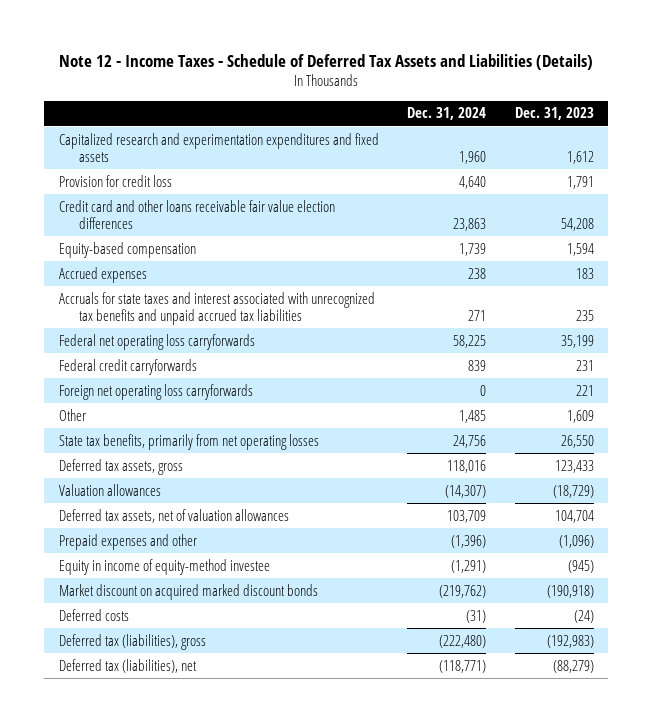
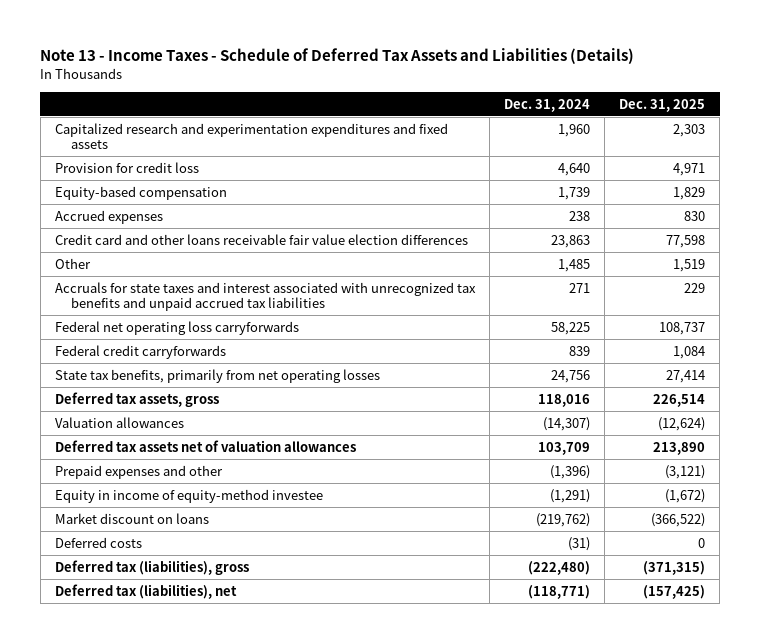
[59,53,594,70] Note 12 - Income Taxes - Schedule of Deferred Tax Assets and Liabilities (Details) -> [40,47,635,64] Note 13 - Income Taxes - Schedule of Deferred Tax Assets and Liabilities (Details)
[514,107,594,121] Dec. 31, 2023 -> none
none -> [619,98,706,112] Dec. 31, 2025
[58,199,335,229] Credit card and other loans receivable fair value election differences -> [54,233,468,245] Credit card and other loans receivable fair value election differences
[58,408,86,421] Other -> [54,257,91,269] Other
[58,383,253,400] Foreign net operating loss carryforwards -> none
[58,508,289,523] Deferred tax assets, net of valuation allowances -> [54,439,356,452] Deferred tax assets net of valuation allowances
[58,583,318,600] Market discount on acquired marked discount bonds -> [54,512,209,524] Market discount on loans

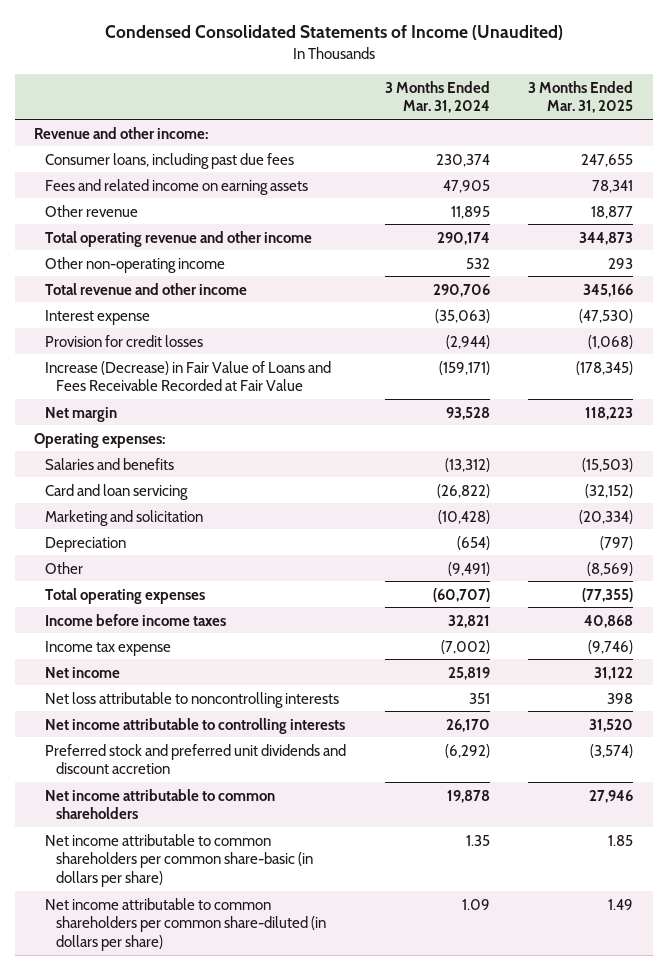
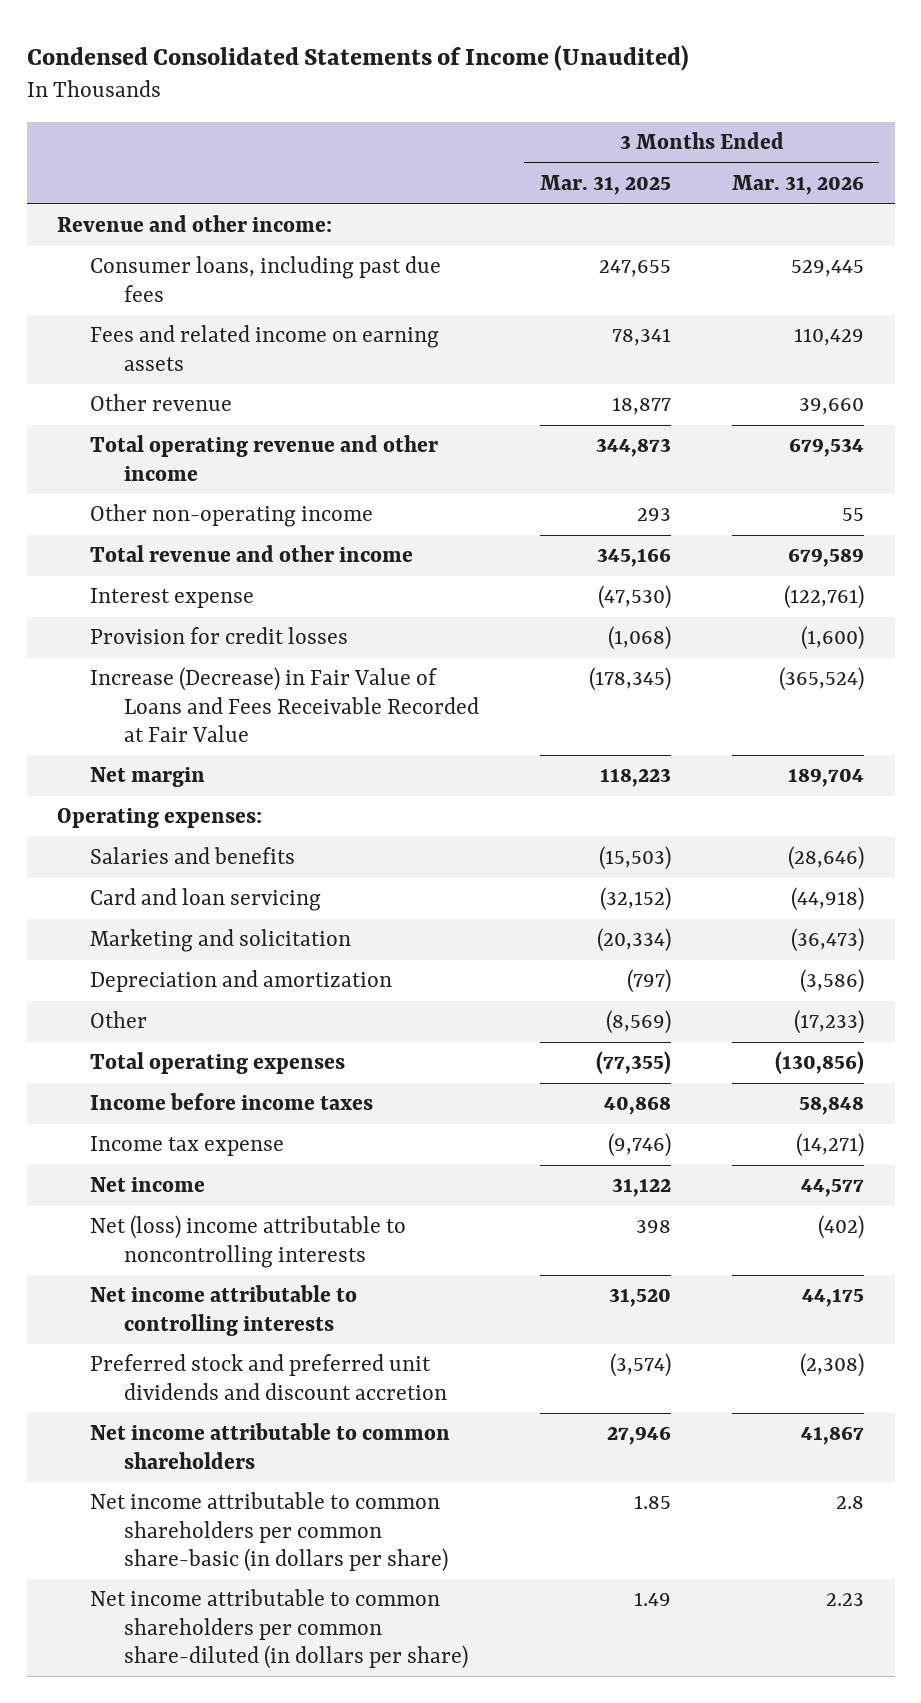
[384,80,490,114] 3 Months Ended Mar. 31, 2024 -> none
none -> [732,175,865,196] Mar. 31, 2026
[44,536,126,552] Depreciation -> [90,970,393,993] Depreciation and amortization
[44,691,339,708] Net loss attributable to noncontrolling interests -> [90,1215,407,1268] Net (loss) income attributable to noncontrolling interests

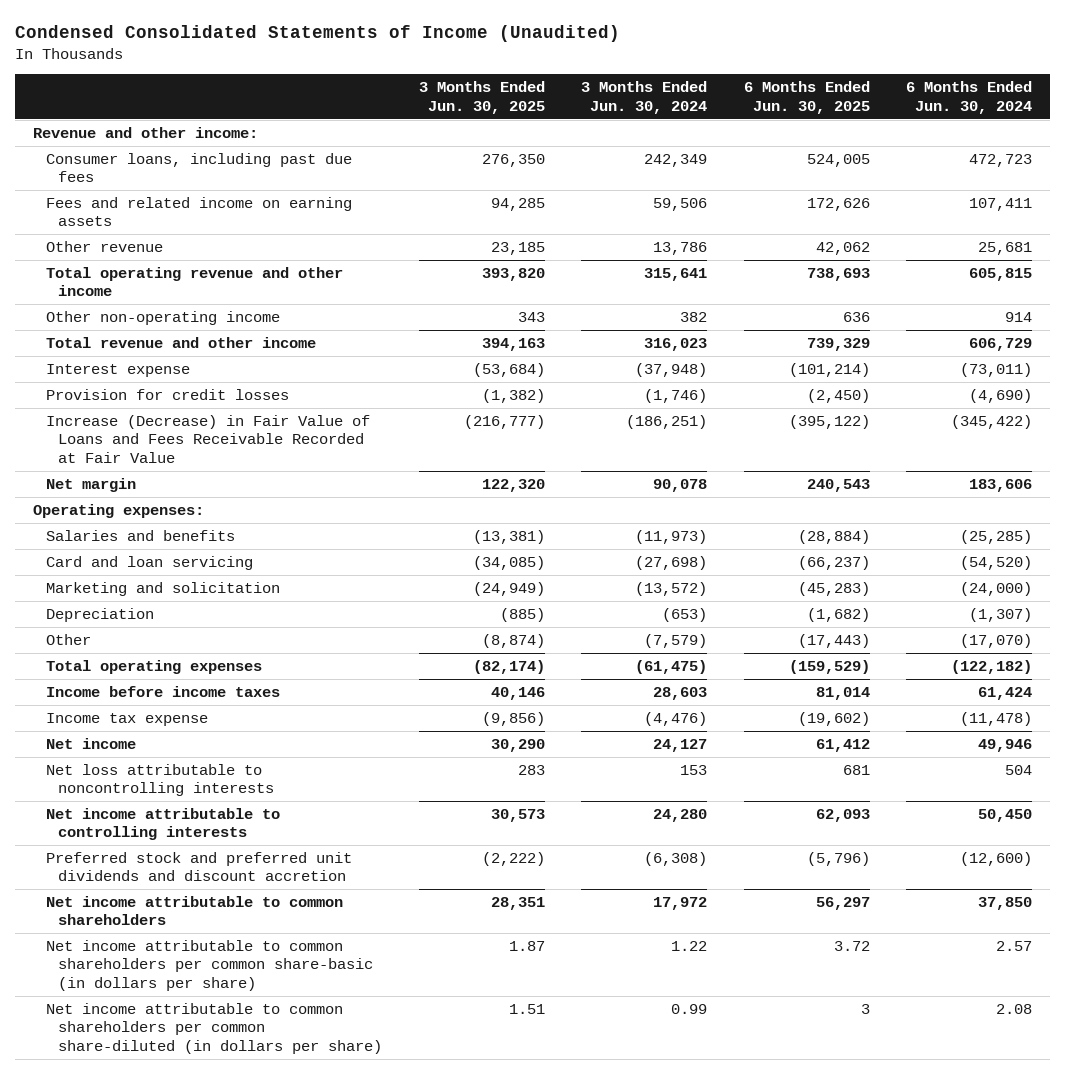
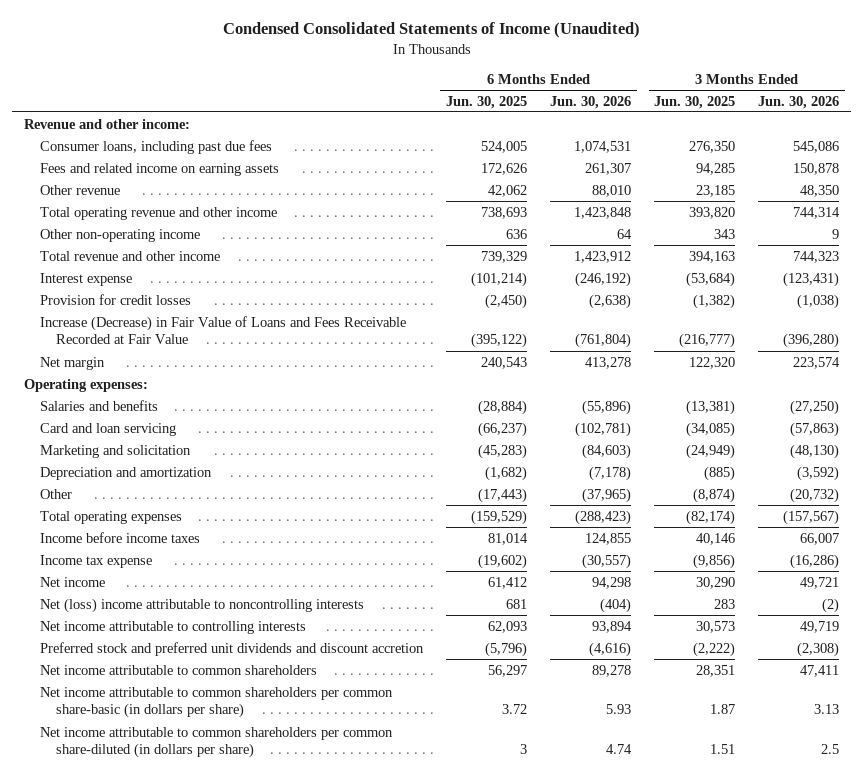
[581,81,708,114] 3 Months Ended Jun. 30, 2024 -> none
[906,81,1033,114] 6 Months Ended Jun. 30, 2024 -> none
none -> [550,95,632,109] Jun. 30, 2026
none -> [758,95,840,109] Jun. 30, 2026
[45,607,154,622] Depreciation -> [39,466,212,480] Depreciation and amortization
[45,763,275,797] Net loss attributable to noncontrolling interests -> [39,597,364,613] Net (loss) income attributable to noncontrolling interests

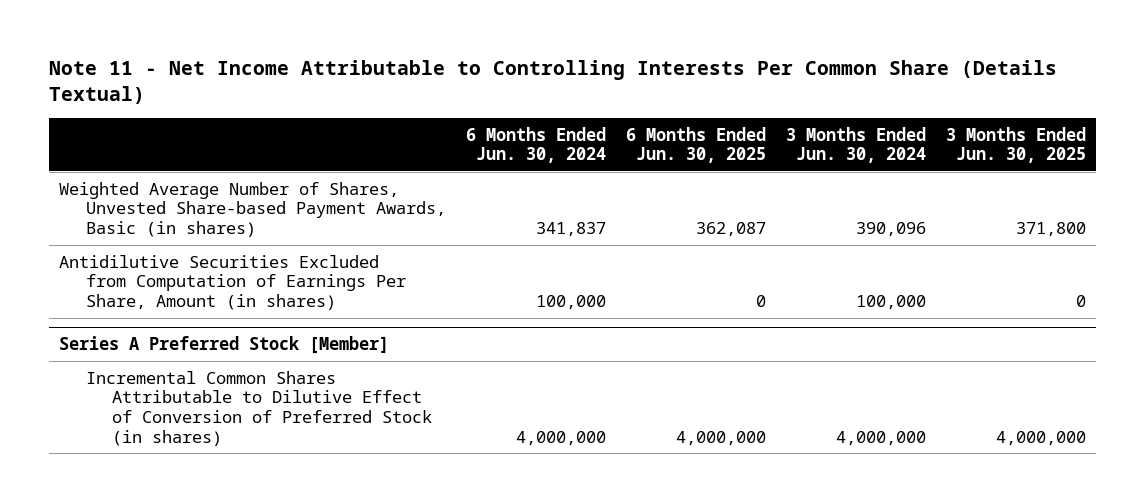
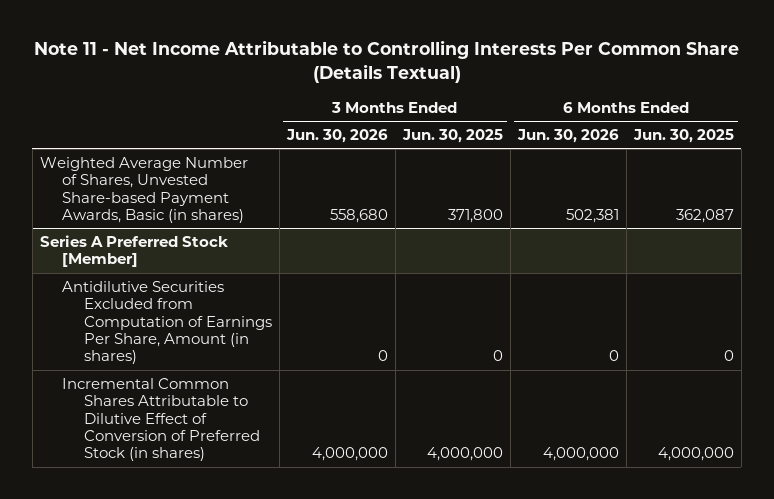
[465,126,606,164] 6 Months Ended Jun. 30, 2024 -> none
[785,126,926,164] 3 Months Ended Jun. 30, 2024 -> none
none -> [285,129,388,144] Jun. 30, 2026
none -> [516,129,619,144] Jun. 30, 2026
[59,254,406,311] Antidilutive Securities Excluded from Computation of Earnings Per Share, Amount (in shares) -> none
none -> [61,280,272,365] Antidilutive Securities Excluded from Computation of Earnings Per Share, Amount (in shares)

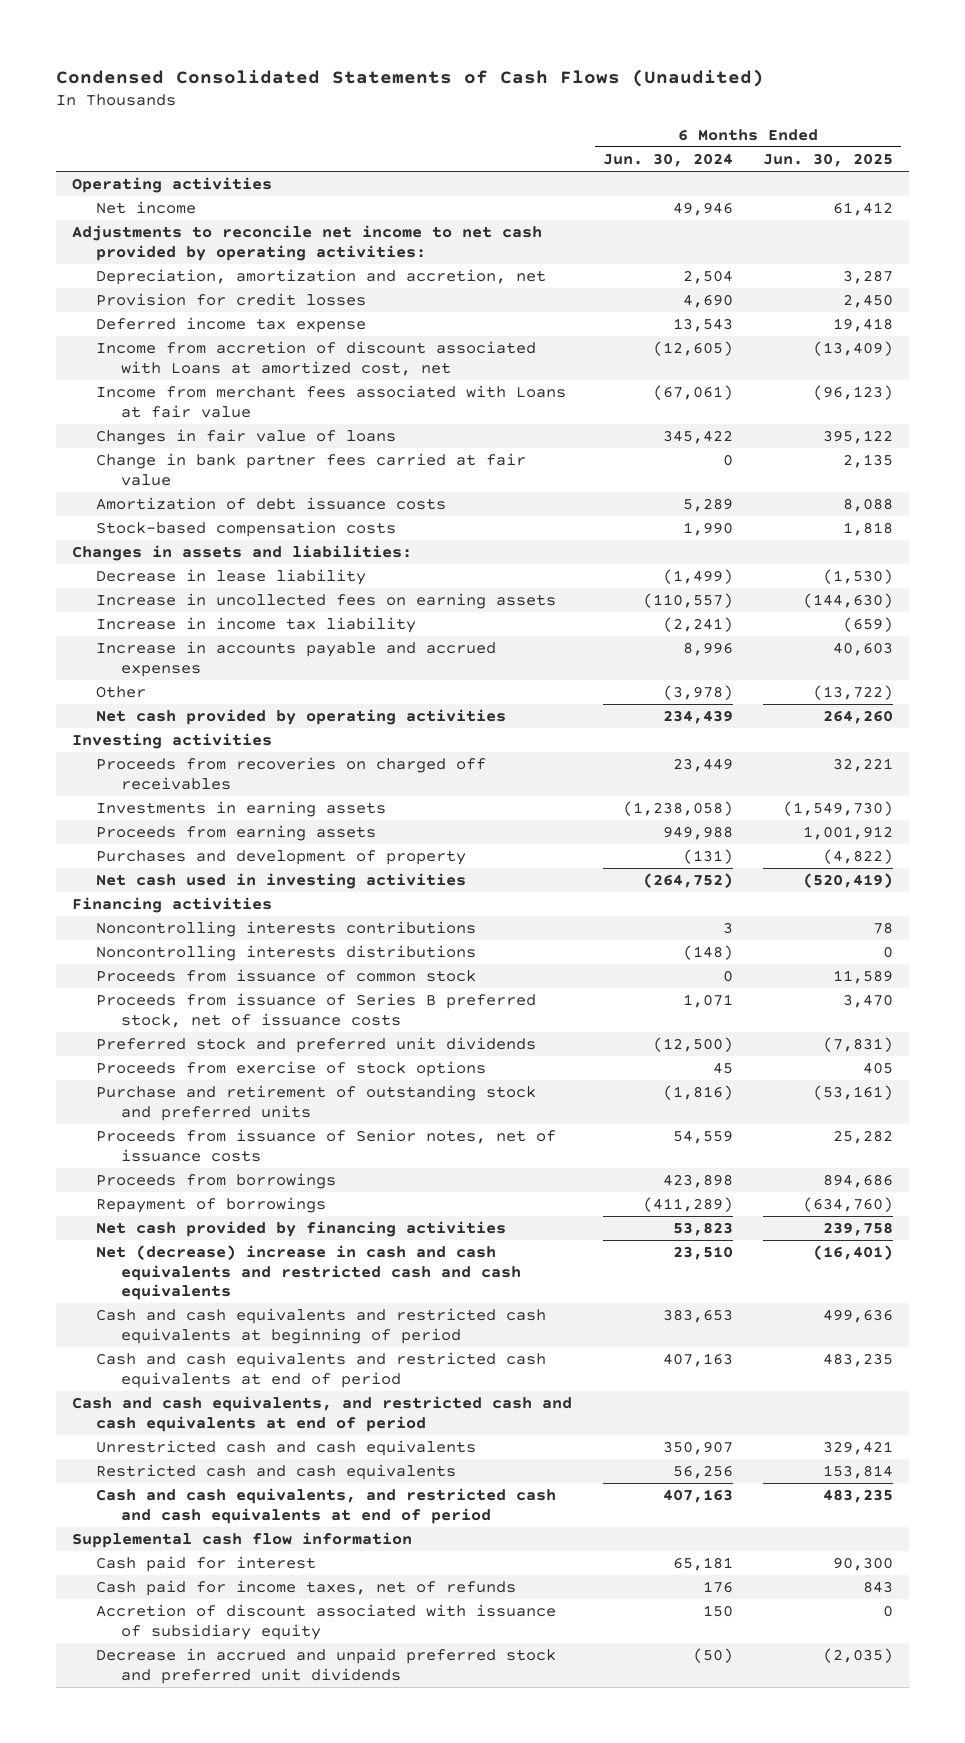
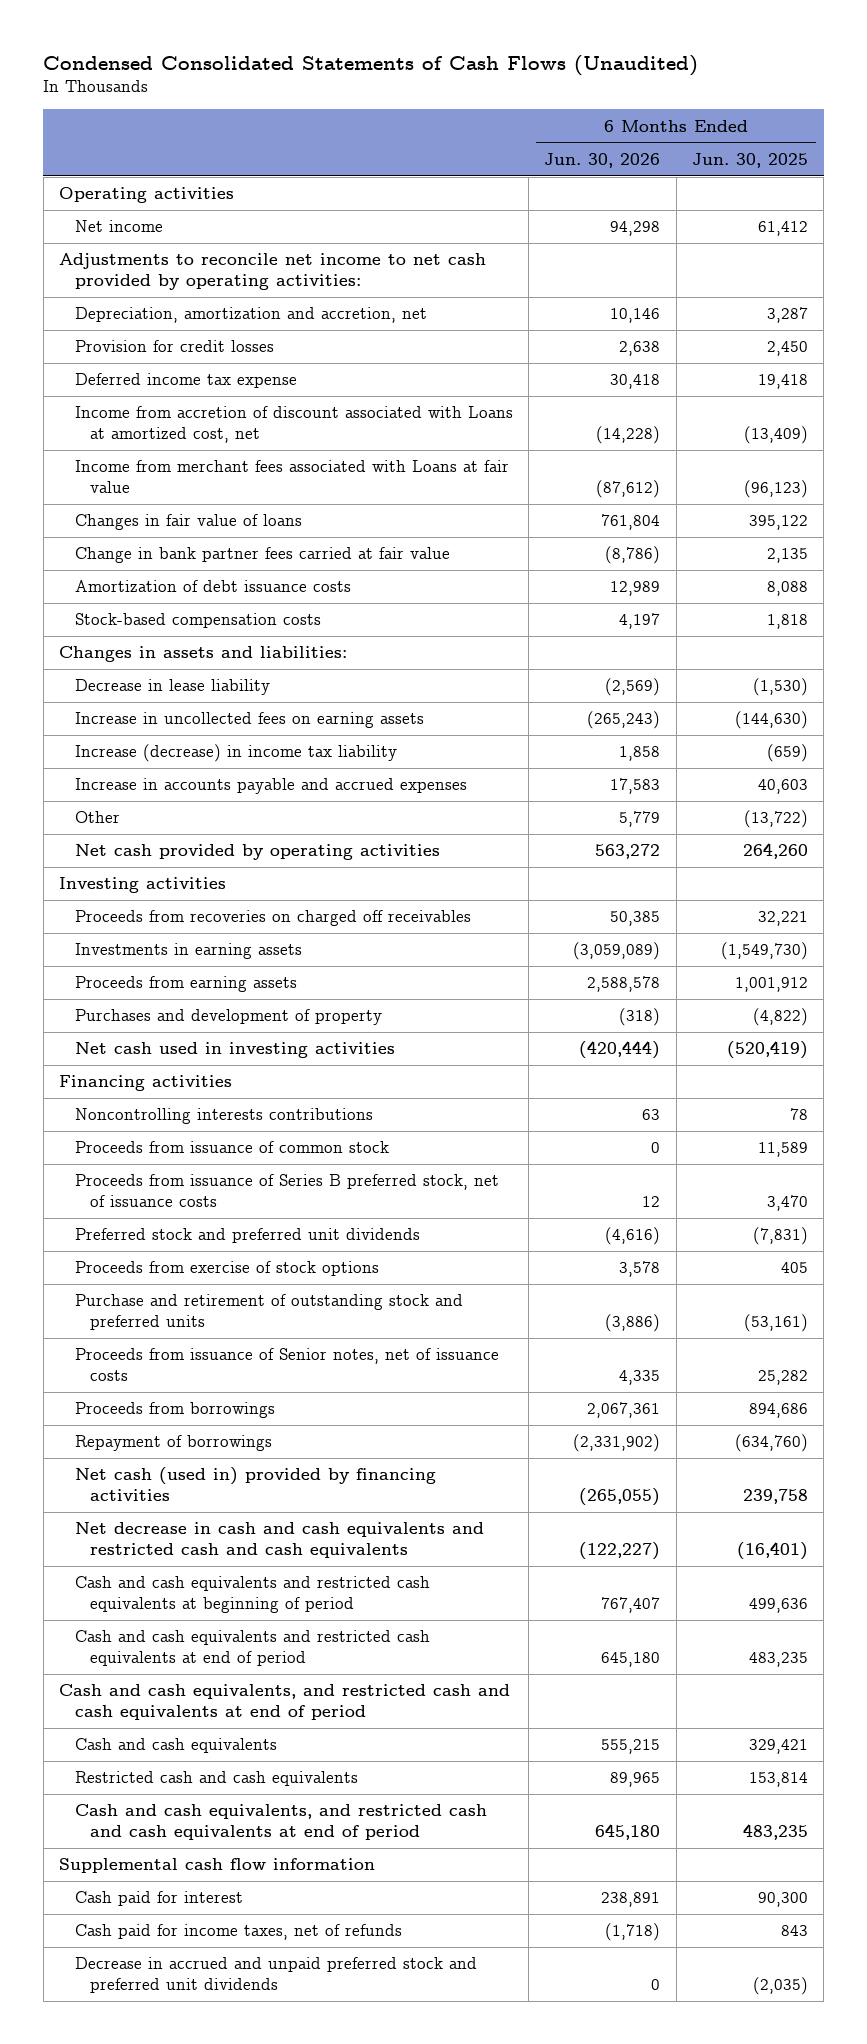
[602,152,733,167] Jun. 30, 2024 -> none
none -> [544,152,661,168] Jun. 30, 2026
[96,617,417,634] Increase in income tax liability -> [74,744,397,763] Increase (decrease) in income tax liability
[96,945,477,962] Noncontrolling interests distributions -> none
[96,1221,507,1238] Net cash provided by financing activities -> [74,1467,436,1502] Net cash (used in) provided by financing activities
[96,1245,521,1301] Net (decrease) increase in cash and cash equivalents and restricted cash and cash equivalents -> [74,1522,484,1559] Net decrease in cash and cash equivalents and restricted cash and cash equivalents
[96,1440,477,1457] Unrestricted cash and cash equivalents -> [74,1738,277,1754] Cash and cash equivalents
[96,1604,557,1640] Accretion of discount associated with issuance of subsidiary equity -> none

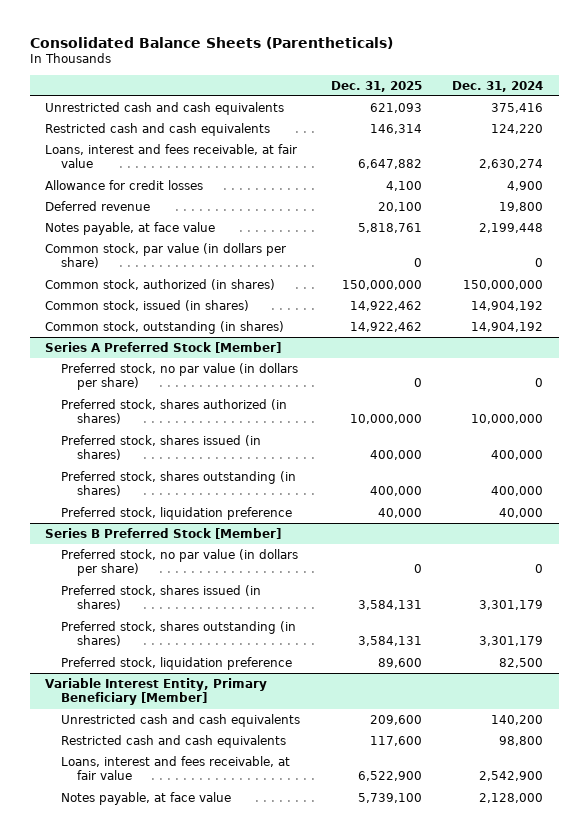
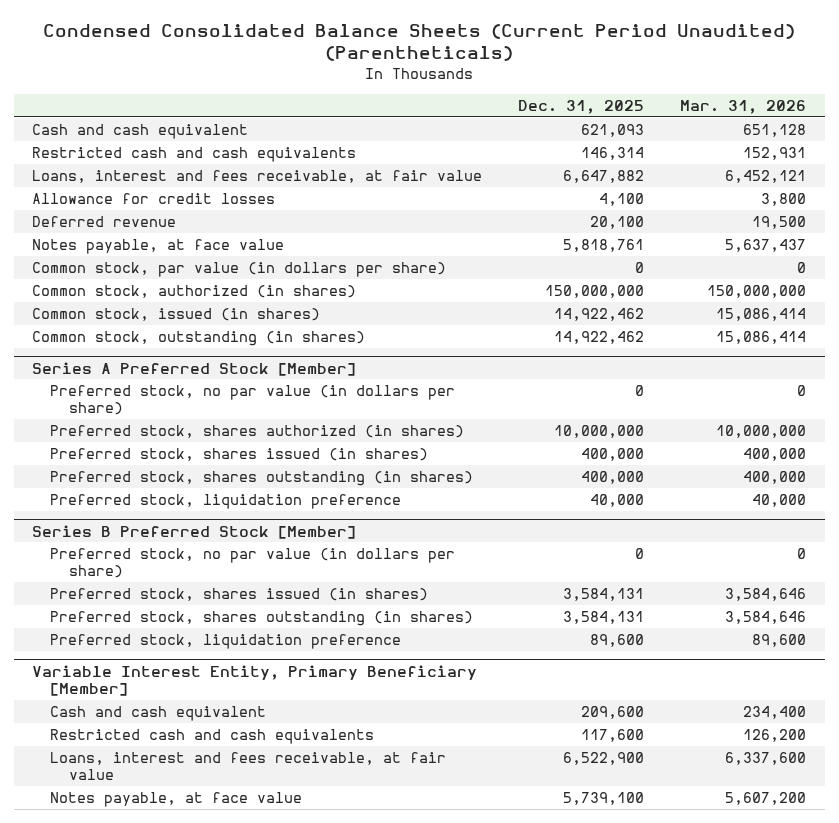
[29,36,393,49] Consolidated Balance Sheets (Parentheticals) -> [43,23,796,62] Condensed Consolidated Balance Sheets (Current Period Unaudited) (Parentheticals)
[452,80,544,92] Dec. 31, 2024 -> none
none -> [680,99,807,114] Mar. 31, 2026
[45,101,285,115] Unrestricted cash and cash equivalents -> [32,123,249,139] Cash and cash equivalent
[60,713,300,727] Unrestricted cash and cash equivalents -> [50,705,267,721] Cash and cash equivalent

